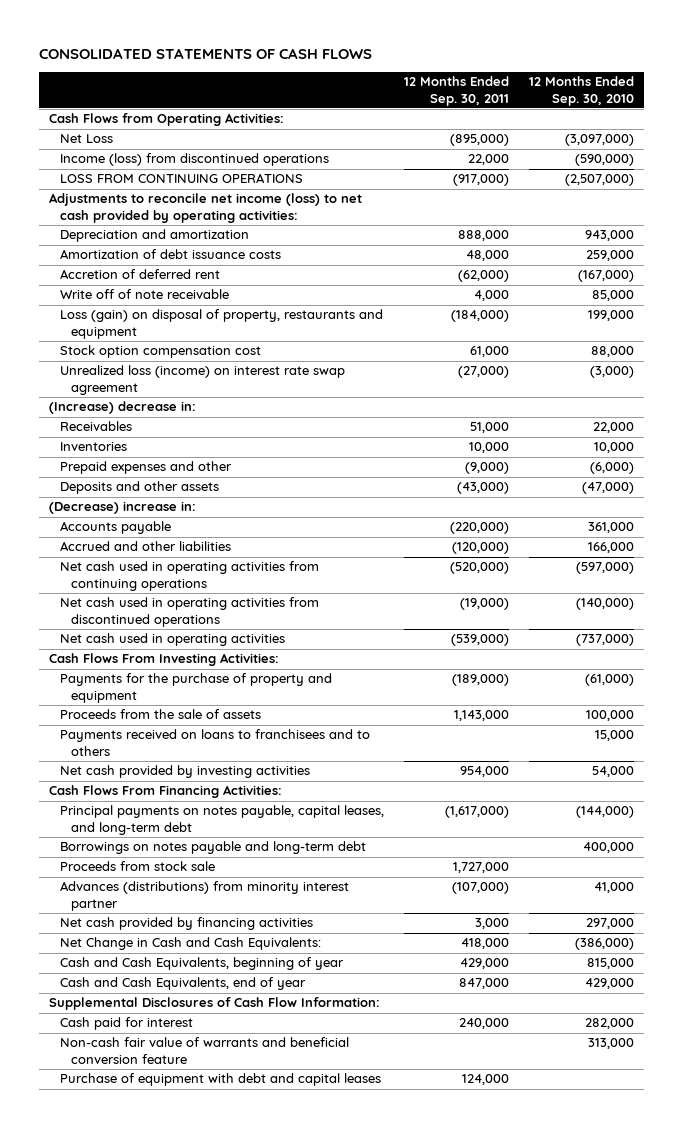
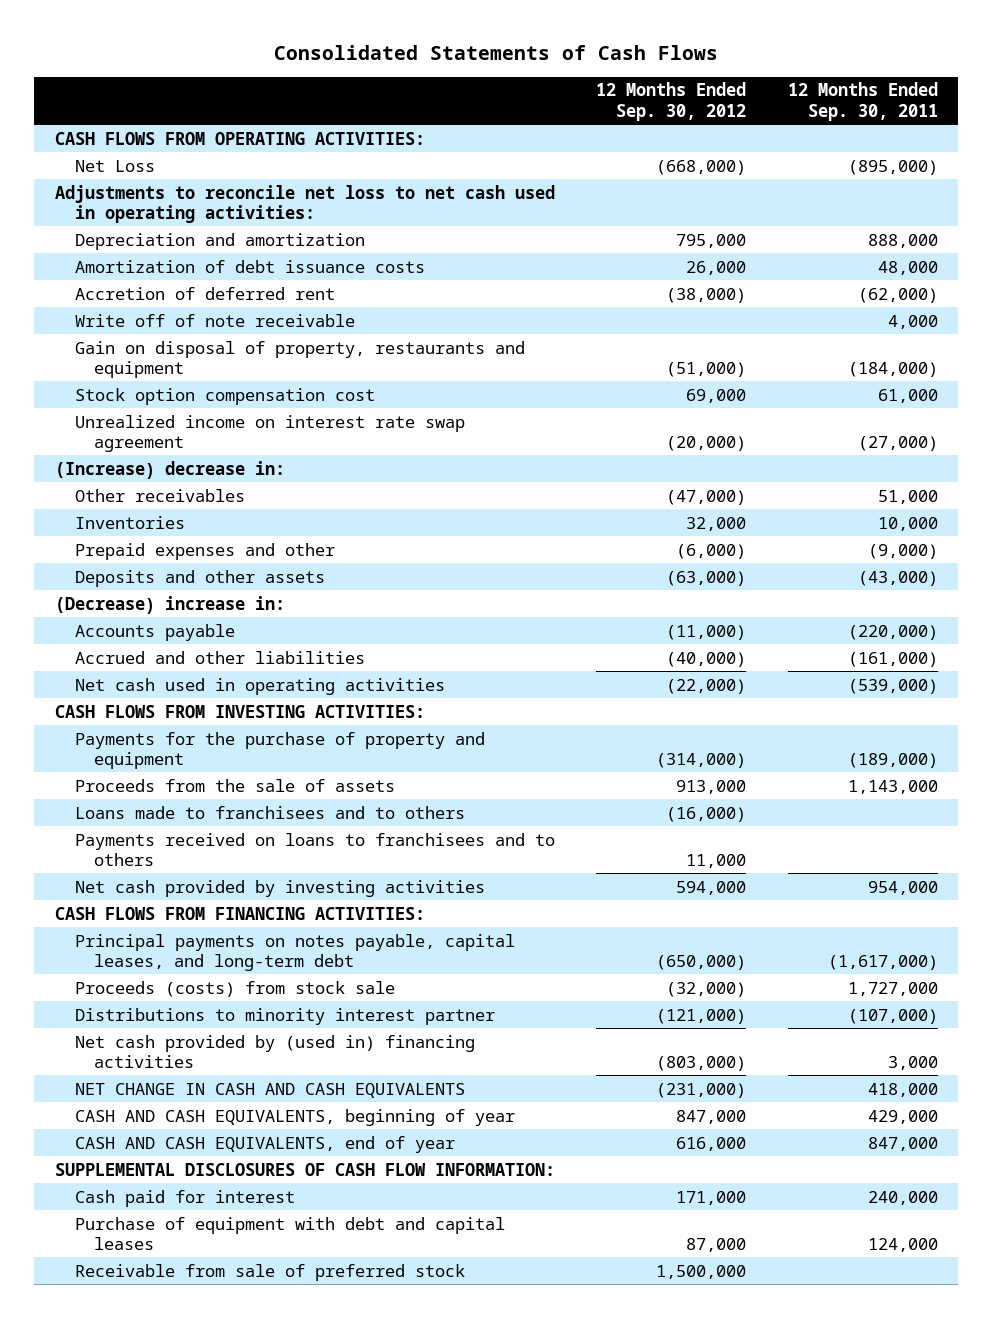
[38,47,372,59] CONSOLIDATED STATEMENTS OF CASH FLOWS -> [274,44,719,60] Consolidated Statements of Cash Flows
[529,76,635,106] 12 Months Ended Sep. 30, 2010 -> none
none -> [596,82,747,121] 12 Months Ended Sep. 30, 2012
[48,113,284,127] Cash Flows from Operating Activities: -> [54,131,425,145] CASH FLOWS FROM OPERATING ACTIVITIES:
[59,153,329,167] Income (loss) from discontinued operations -> none
[59,173,303,184] LOSS FROM CONTINUING OPERATIONS -> none
[48,193,362,223] Adjustments to reconcile net income (loss) to net cash provided by operating activities: -> [54,184,555,223] Adjustments to reconcile net loss to net cash used in operating activities:
[59,309,383,339] Loss (gain) on disposal of property, restaurants and equipment -> [74,340,525,378] Gain on disposal of property, restaurants and equipment
[59,365,345,395] Unrealized loss (income) on interest rate swap agreement -> [74,414,465,452] Unrealized income on interest rate swap agreement
[59,421,132,432] Receivables -> [74,488,245,502] Other receivables
[59,561,319,591] Net cash used in operating activities from continuing operations -> none
[59,597,319,627] Net cash used in operating activities from discontinued operations -> none
[451,542,509,555] (120,000) -> [847,651,938,667] (161,000)
[48,653,279,667] Cash Flows From Investing Activities: -> [54,704,425,718] CASH FLOWS FROM INVESTING ACTIVITIES:
none -> [74,805,465,819] Loans made to franchisees and to others
[48,785,282,799] Cash Flows From Financing Activities: -> [54,906,425,920] CASH FLOWS FROM FINANCING ACTIVITIES:
[59,841,366,855] Borrowings on notes payable and long-term debt -> none
[59,861,215,872] Proceeds from stock sale -> [74,980,395,997] Proceeds (costs) from stock sale
[59,881,349,911] Advances (distributions) from minority interest partner -> [74,1007,495,1025] Distributions to minority interest partner
[59,917,313,931] Net cash provided by financing activities -> [74,1034,475,1068] Net cash provided by (used in) financing activities
[59,937,321,951] Net Change in Cash and Cash Equivalents: -> [74,1082,465,1098] NET CHANGE IN CASH AND CASH EQUIVALENTS
[59,957,344,971] Cash and Cash Equivalents, beginning of year -> [74,1108,515,1126] CASH AND CASH EQUIVALENTS, beginning of year
[59,977,306,991] Cash and Cash Equivalents, end of year -> [74,1135,455,1153] CASH AND CASH EQUIVALENTS, end of year
[48,997,380,1011] Supplemental Disclosures of Cash Flow Information: -> [54,1162,555,1176] SUPPLEMENTAL DISCLOSURES OF CASH FLOW INFORMATION:
[59,1037,349,1064] Non-cash fair value of warrants and beneficial conversion feature -> none
none -> [74,1263,465,1281] Receivable from sale of preferred stock

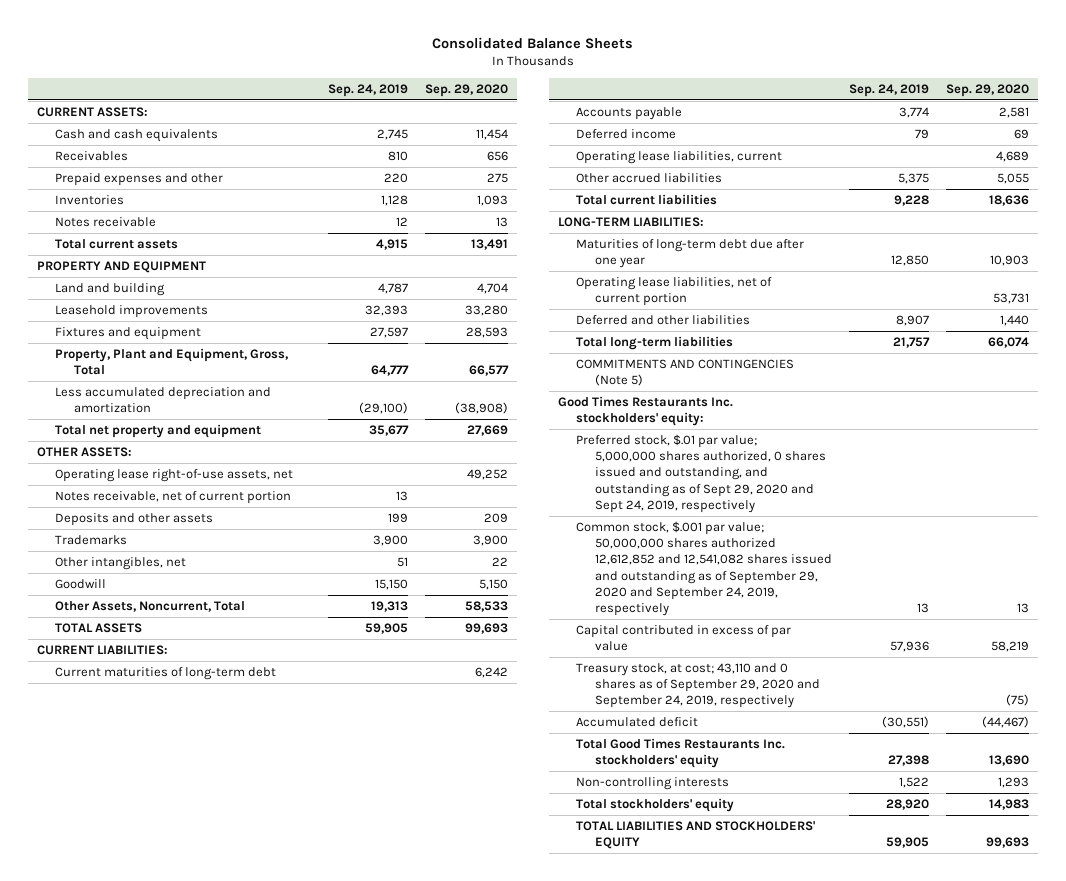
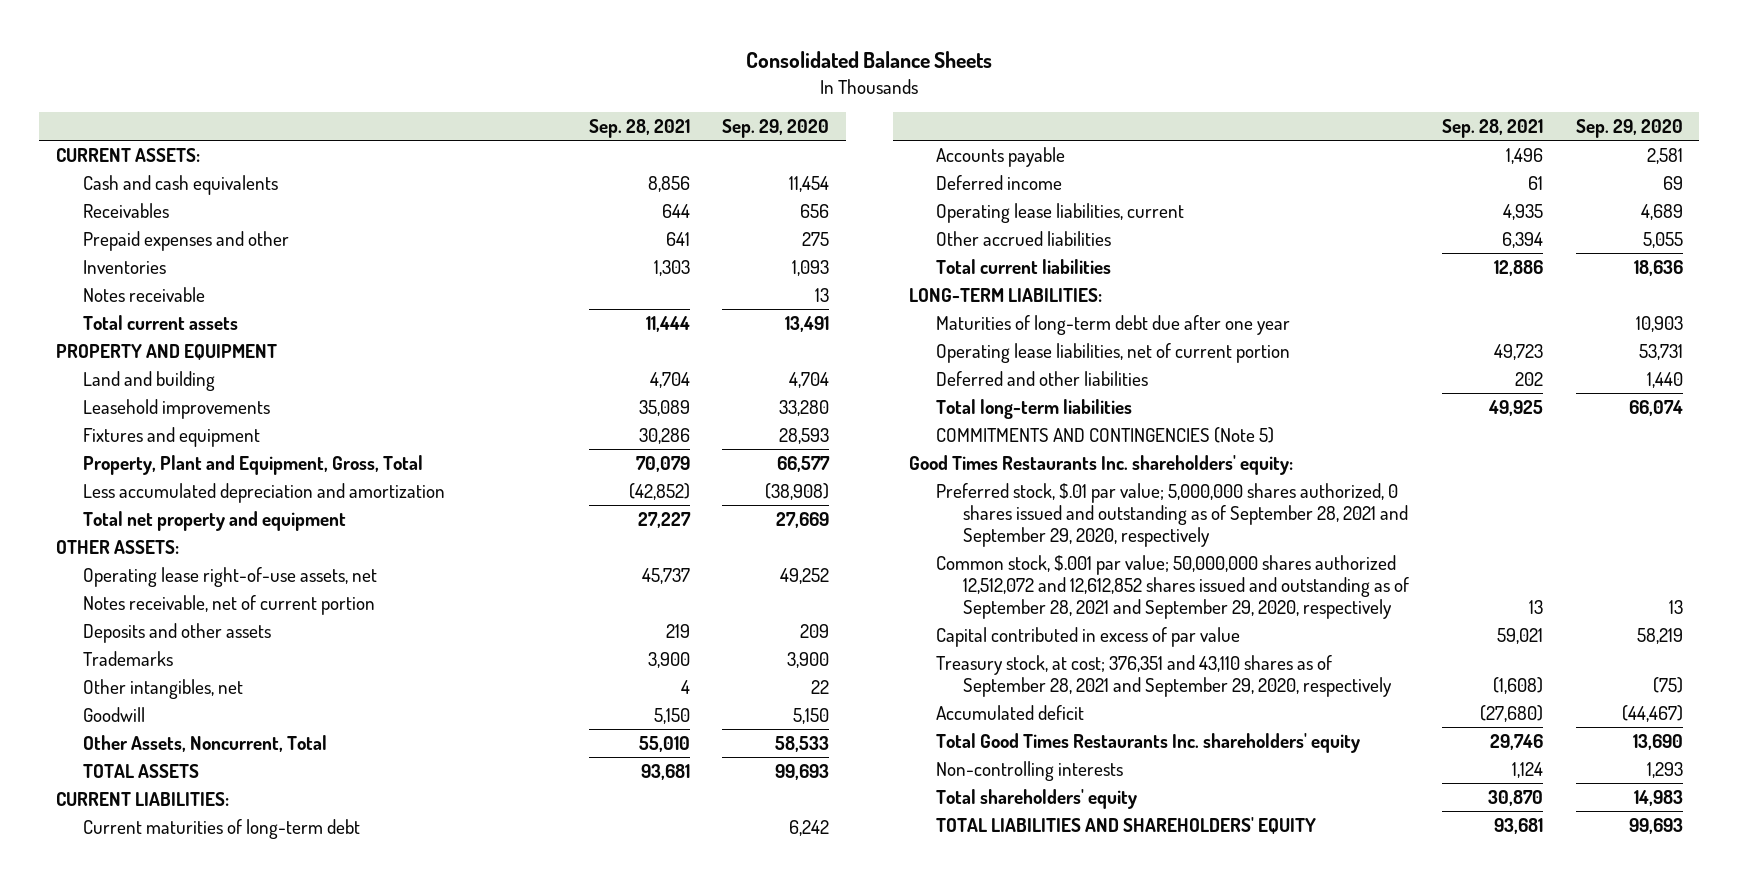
[327,83,408,97] Sep. 24, 2019 -> none
none -> [588,119,690,139] Sep. 28, 2021
[557,395,733,427] Good Times Restaurants Inc. stockholders' equity: -> [909,454,1294,475] Good Times Restaurants Inc. shareholders' equity:
[576,433,826,513] Preferred stock, $.01 par value; 5,000,000 shares authorized, 0 shares issued and outstanding, and outstanding as of Sept 29, 2020 and Sept 24, 2019, respectively -> [936,482,1409,548] Preferred stock, $.01 par value; 5,000,000 shares authorized, 0 shares issued and outstanding as of September 28, 2021 and September 29, 2020, respectively
[576,520,832,617] Common stock, $.001 par value; 50,000,000 shares authorized 12,612,852 and 12,541,082 shares issued and outstanding as of September 29, 2020 and September 24, 2019, respectively -> [936,554,1410,620] Common stock, $.001 par value; 50,000,000 shares authorized 12,512,072 and 12,612,852 shares issued and outstanding as of September 28, 2021 and September 29, 2020, respectively
[576,662,820,709] Treasury stock, at cost; 43,110 and 0 shares as of September 29, 2020 and September 24, 2019, respectively -> [936,654,1393,697] Treasury stock, at cost; 376,351 and 43,110 shares as of September 28, 2021 and September 29, 2020, respectively
[576,737,786,769] Total Good Times Restaurants Inc. stockholders' equity -> [936,732,1361,753] Total Good Times Restaurants Inc. shareholders' equity
[576,797,735,812] Total stockholders' equity -> [936,788,1138,809] Total shareholders' equity
[576,820,816,850] TOTAL LIABILITIES AND STOCKHOLDERS' EQUITY -> [936,816,1317,834] TOTAL LIABILITIES AND SHAREHOLDERS' EQUITY

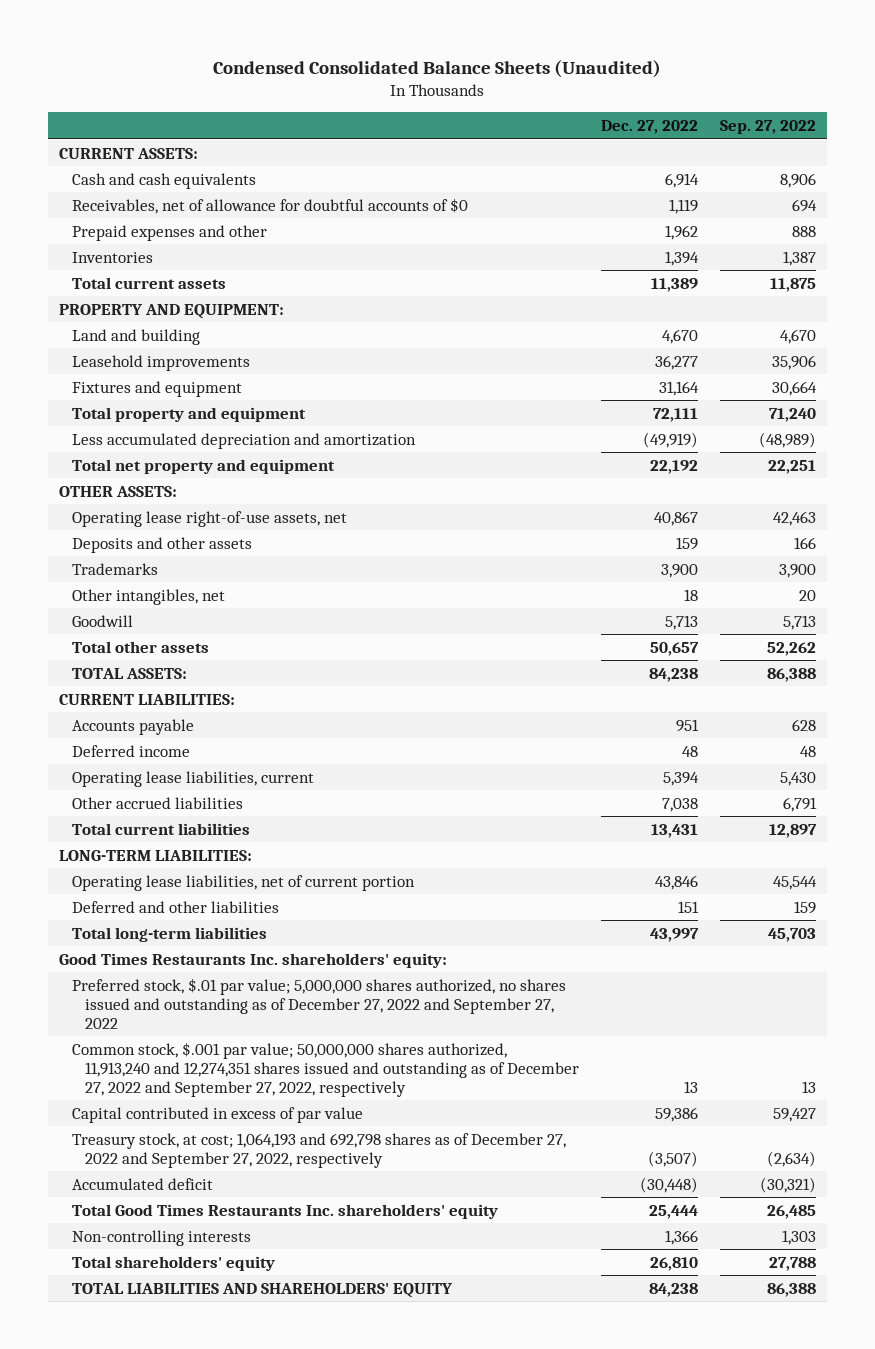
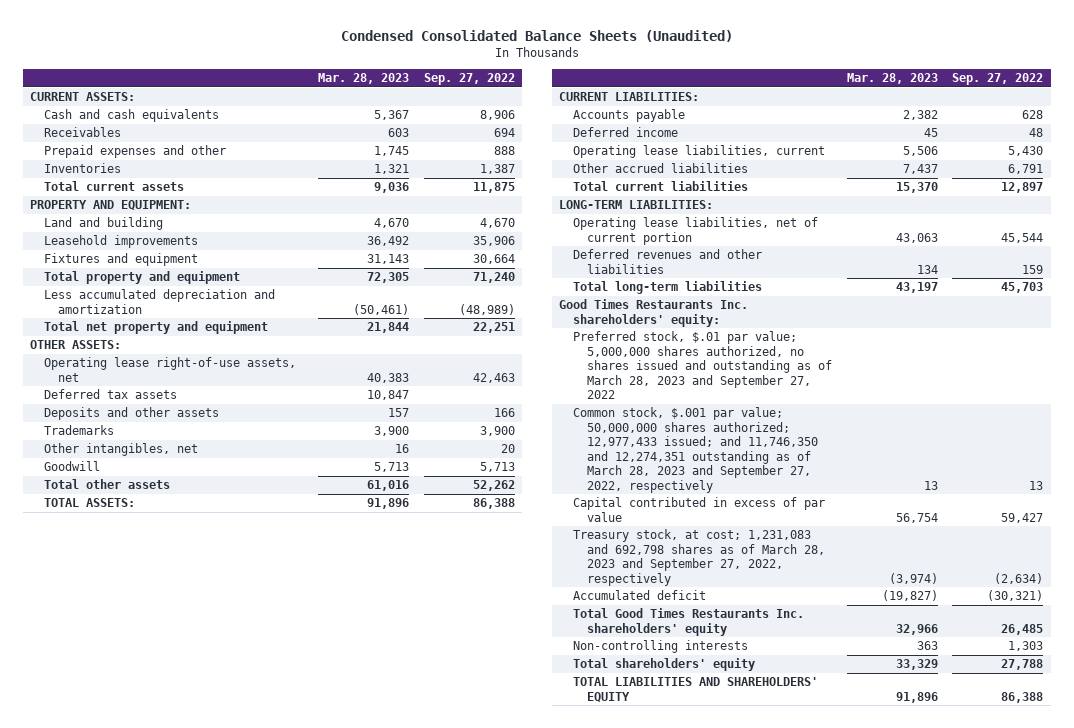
[600,120,698,135] Dec. 27, 2022 -> none
none -> [317,73,409,85] Mar. 28, 2023
[71,197,468,214] Receivables, net of allowance for doubtful accounts of $0 -> [44,127,122,138] Receivables
none -> [44,389,178,400] Deferred tax assets
[71,900,279,913] Deferred and other liabilities -> [572,249,762,274] Deferred revenues and other liabilities
[71,977,566,1029] Preferred stock, $.01 par value; 5,000,000 shares authorized, no shares issued and outstanding as of December 27, 2022 and September 27, 2022 -> [572,331,832,400] Preferred stock, $.01 par value; 5,000,000 shares authorized, no shares issued and outstanding as of March 28, 2023 and September 27, 2022
[71,1041,579,1097] Common stock, $.001 par value; 50,000,000 shares authorized, 11,913,240 and 12,274,351 shares issued and outstanding as of December 27, 2022 and September 27, 2022, respectively -> [572,407,818,493] Common stock, $.001 par value; 50,000,000 shares authorized; 12,977,433 issued; and 11,746,350 and 12,274,351 outstanding as of March 28, 2023 and September 27, 2022, respectively
[71,1132,566,1168] Treasury stock, at cost; 1,064,193 and 692,798 shares as of December 27, 2022 and September 27, 2022, respectively -> [572,529,825,586] Treasury stock, at cost; 1,231,083 and 692,798 shares as of March 28, 2023 and September 27, 2022, respectively

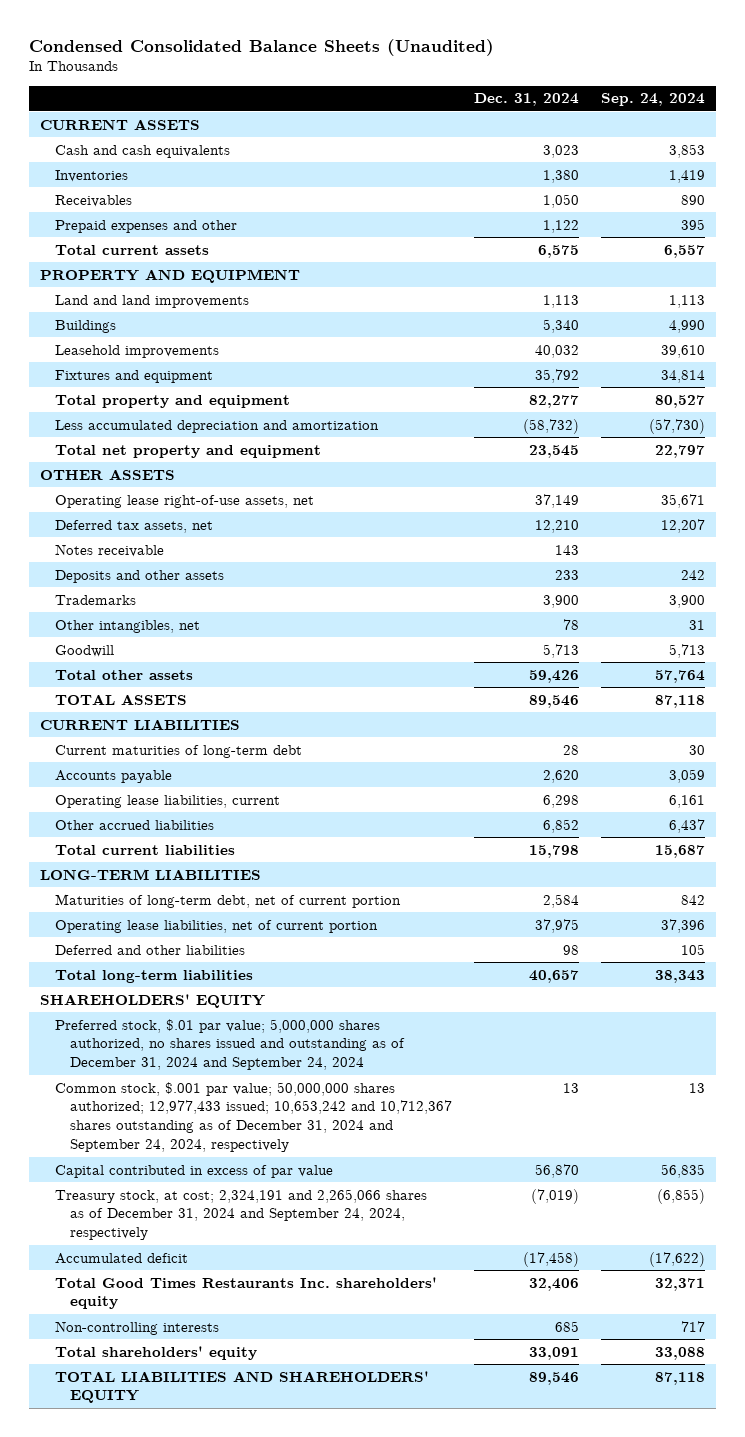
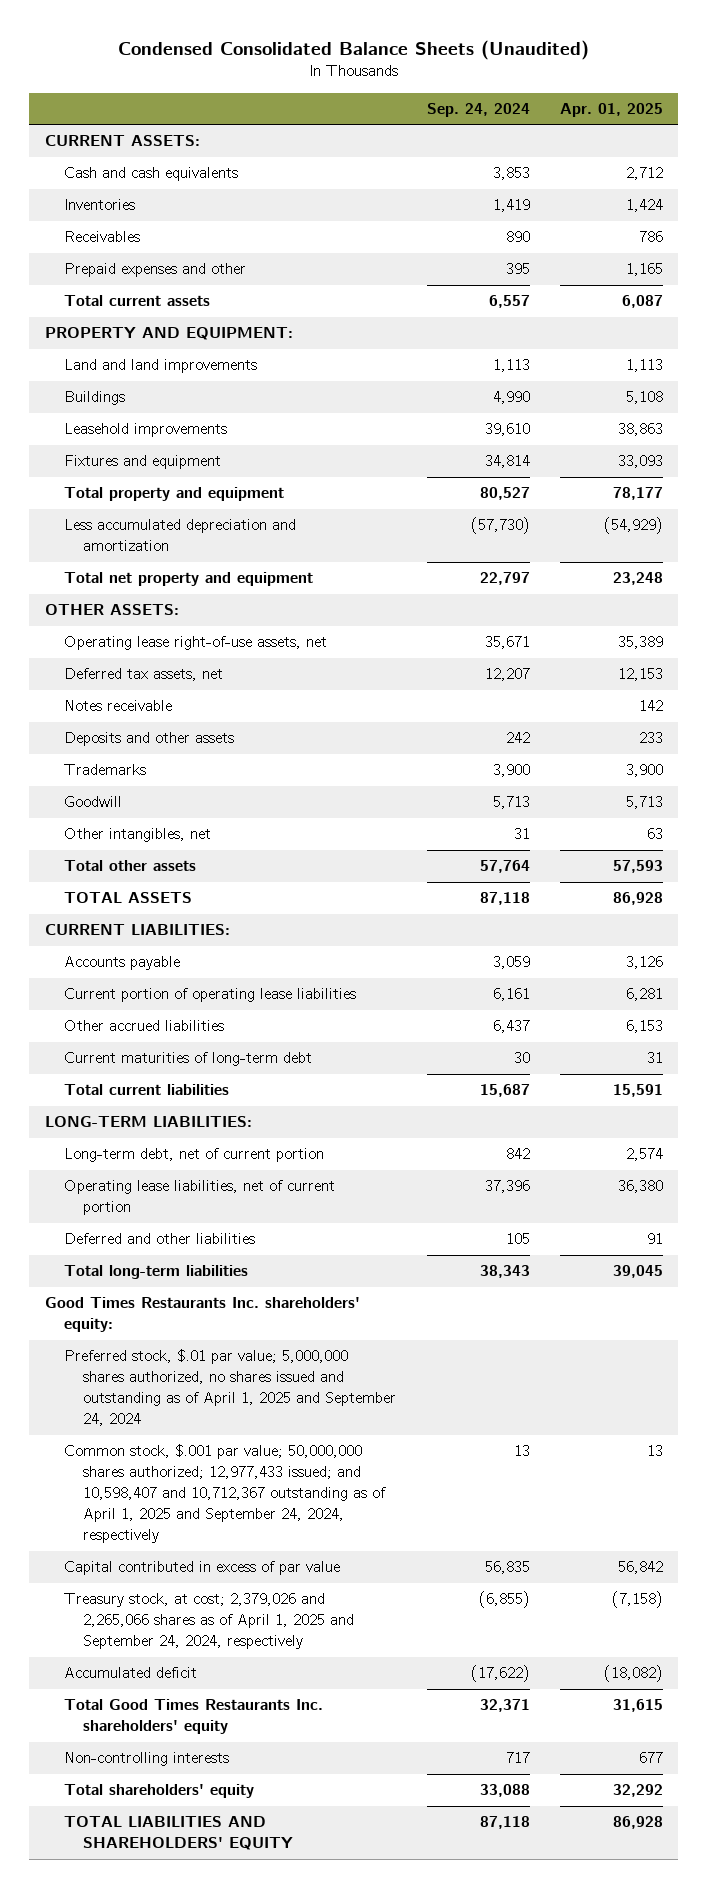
[473,93,579,107] Dec. 31, 2024 -> none
none -> [559,103,663,118] Apr. 01, 2025
[40,118,201,130] CURRENT ASSETS -> [44,135,200,147] CURRENT ASSETS:
[40,268,301,283] PROPERTY AND EQUIPMENT -> [44,327,293,341] PROPERTY AND EQUIPMENT:
[40,468,176,480] OTHER ASSETS -> [44,604,179,616] OTHER ASSETS:
[54,619,200,633] Other intangibles, net -> [63,828,211,843] Other intangibles, net
[40,718,241,730] CURRENT LIABILITIES -> [44,924,230,936] CURRENT LIABILITIES:
[54,794,280,808] Operating lease liabilities, current -> [63,988,356,1003] Current portion of operating lease liabilities
[54,744,302,758] Current maturities of long-term debt -> [63,1052,312,1067] Current maturities of long-term debt
[40,868,262,880] LONG-TERM LIABILITIES -> [44,1116,252,1128] LONG-TERM LIABILITIES:
[54,893,401,908] Maturities of long-term debt, net of current portion -> [63,1148,324,1163] Long-term debt, net of current portion
[40,993,266,1008] SHAREHOLDERS' EQUITY -> none
none -> [44,1297,360,1333] Good Times Restaurants Inc. shareholders' equity:
[54,1018,405,1071] Preferred stock, $.01 par value; 5,000,000 shares authorized, no shares issued and outstanding as of December 31, 2024 and September 24, 2024 -> [63,1349,397,1427] Preferred stock, $.01 par value; 5,000,000 shares authorized, no shares issued and outstanding as of April 1, 2025 and September 24, 2024
[54,1081,452,1153] Common stock, $.001 par value; 50,000,000 shares authorized; 12,977,433 issued; 10,653,242 and 10,712,367 shares outstanding as of December 31, 2024 and September 24, 2024, respectively -> [63,1444,387,1544] Common stock, $.001 par value; 50,000,000 shares authorized; 12,977,433 issued; and 10,598,407 and 10,712,367 outstanding as of April 1, 2025 and September 24, 2024, respectively
[54,1188,427,1241] Treasury stock, at cost; 2,324,191 and 2,265,066 shares as of December 31, 2024 and September 24, 2024, respectively -> [63,1593,355,1650] Treasury stock, at cost; 2,379,026 and 2,265,066 shares as of April 1, 2025 and September 24, 2024, respectively

